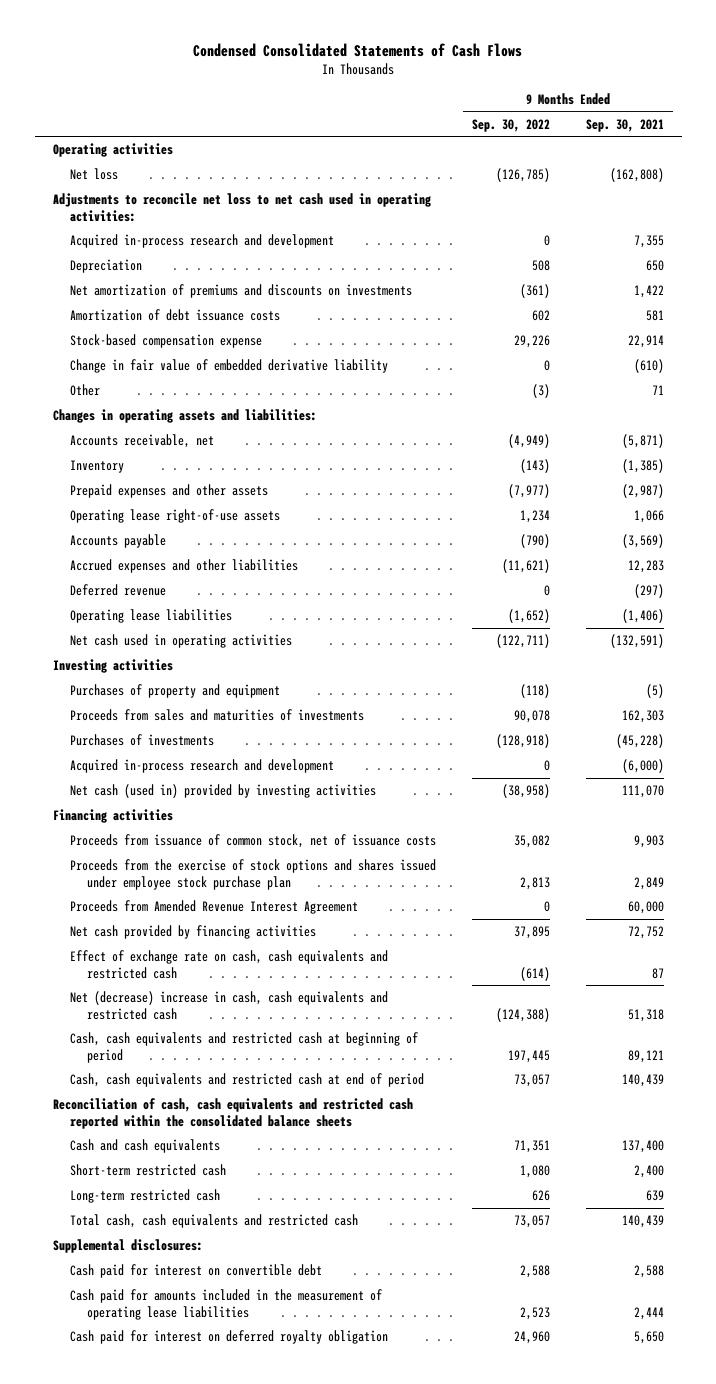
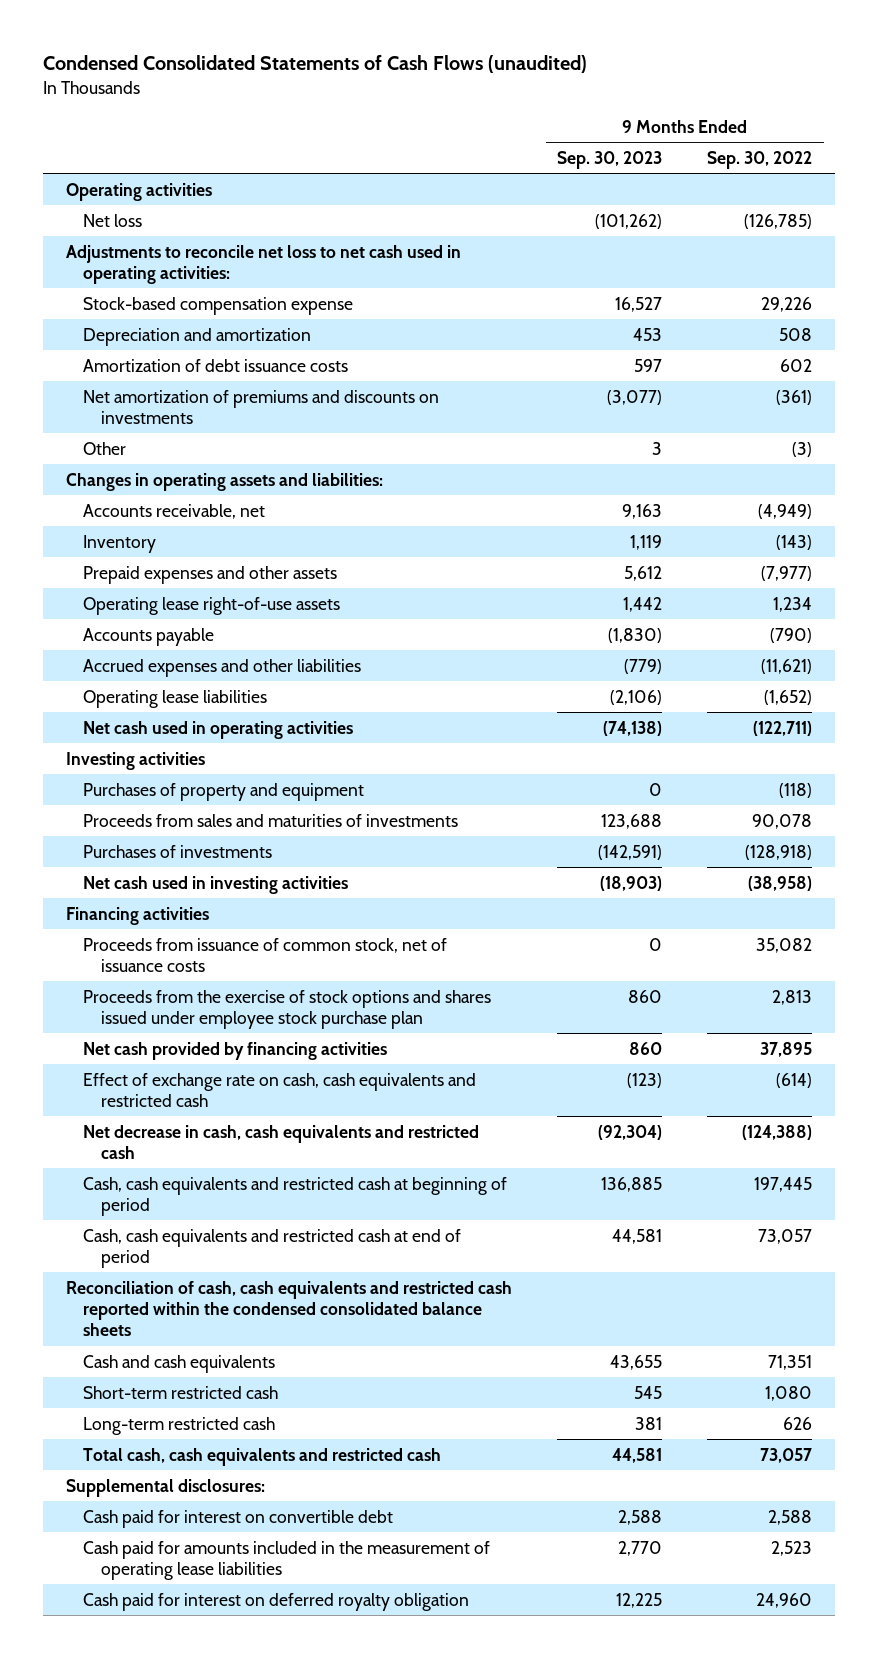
[193,42,523,57] Condensed Consolidated Statements of Cash Flows -> [43,55,588,74] Condensed Consolidated Statements of Cash Flows (unaudited)
[585,118,664,132] Sep. 30, 2021 -> none
none -> [556,150,662,169] Sep. 30, 2023
[69,234,334,249] Acquired in-process research and development -> none
[69,259,142,274] Depreciation -> none
[69,359,388,374] Change in fair value of embedded derivative liability -> none
none -> [83,327,312,346] Depreciation and amortization
[69,309,280,322] Amortization of debt issuance costs -> [83,358,349,372] Amortization of debt issuance costs
[69,284,412,299] Net amortization of premiums and discounts on investments -> [83,389,440,424] Net amortization of premiums and discounts on investments
[69,584,166,597] Deferred revenue -> none
[69,759,334,774] Acquired in-process research and development -> none
[69,784,376,799] Net cash (used in) provided by investing activities -> [83,875,349,894] Net cash used in investing activities
[69,900,358,915] Proceeds from Amended Revenue Interest Agreement -> none
[69,991,388,1020] Net (decrease) increase in cash, cash equivalents and restricted cash -> [83,1124,480,1159] Net decrease in cash, cash equivalents and restricted cash
[52,1098,413,1129] Reconciliation of cash, cash equivalents and restricted cash reported within the consolidated balance sheets -> [65,1280,512,1337] Reconciliation of cash, cash equivalents and restricted cash reported within the condensed consolidated balance sheets

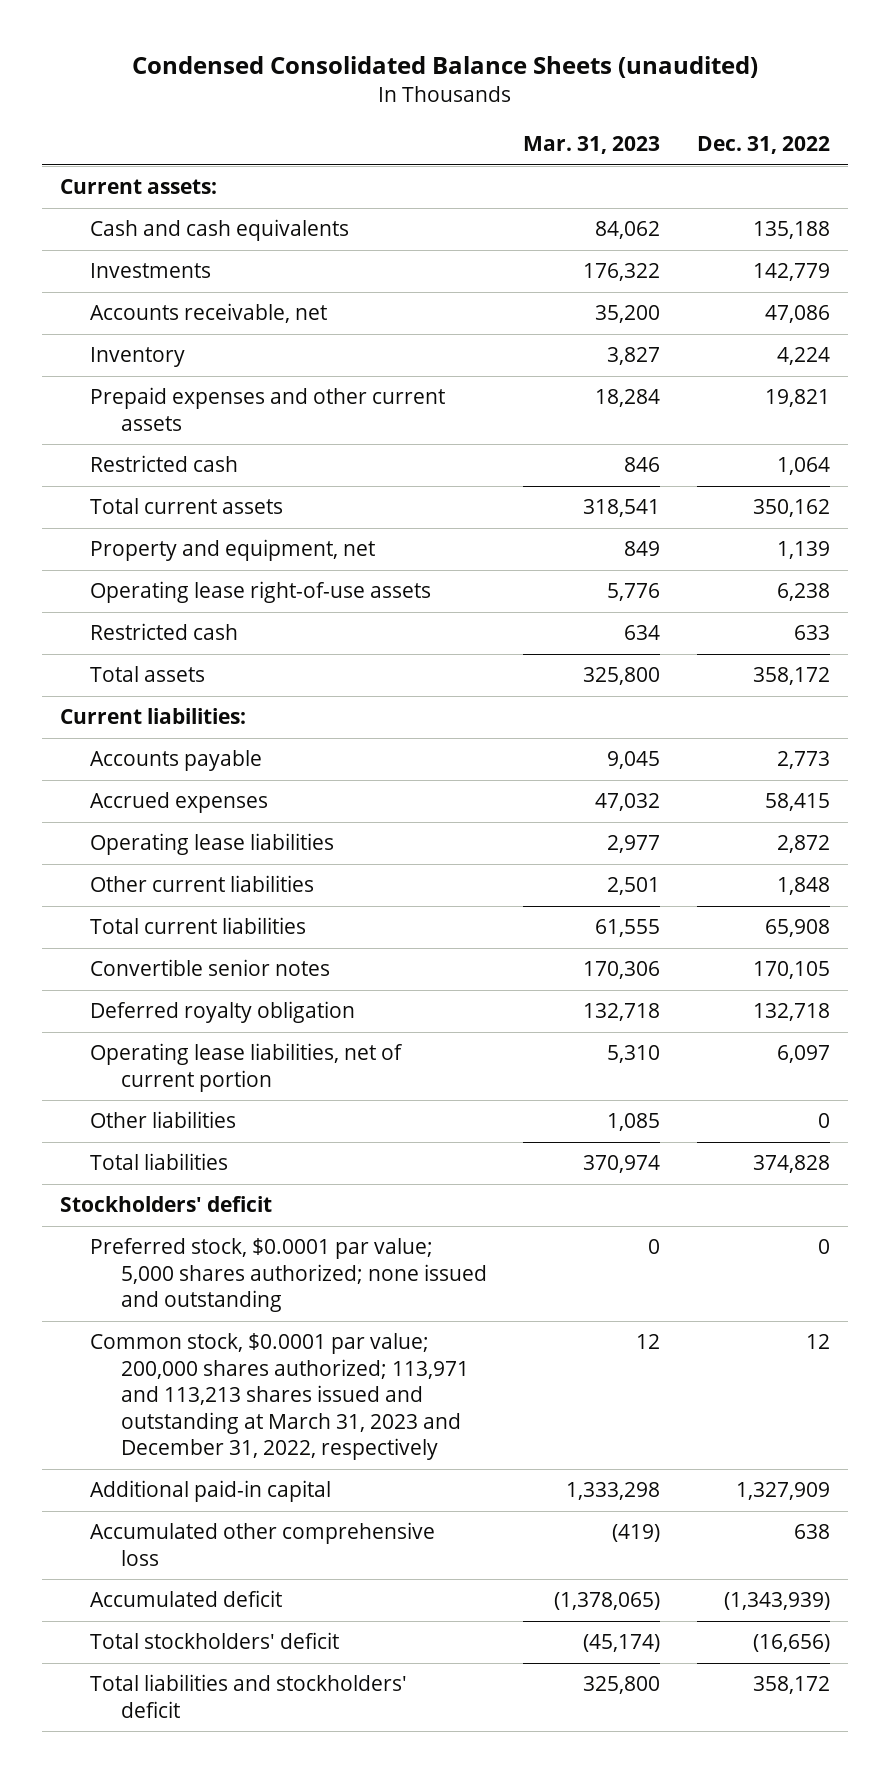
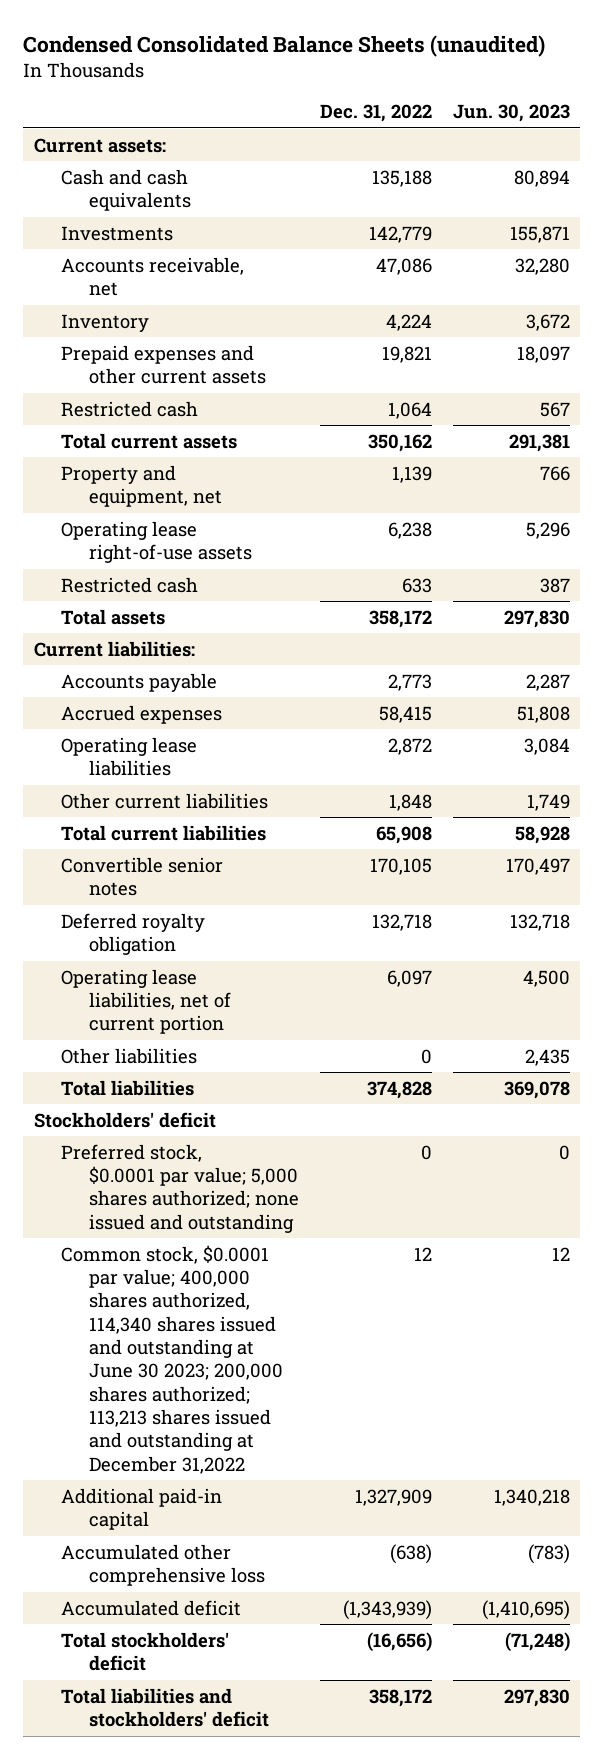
[523,135,661,154] Mar. 31, 2023 -> none
none -> [452,104,570,123] Jun. 30, 2023
[90,1333,470,1461] Common stock, $0.0001 par value; 200,000 shares authorized; 113,971 and 113,213 shares issued and outstanding at March 31, 2023 and December 31, 2022, respectively -> [61,1244,283,1474] Common stock, $0.0001 par value; 400,000 shares authorized, 114,340 shares issued and outstanding at June 30 2023; 200,000 shares authorized; 113,213 shares issued and outstanding at December 31,2022
[793,1524,830,1540] 638 -> [389,1543,432,1564] (638)

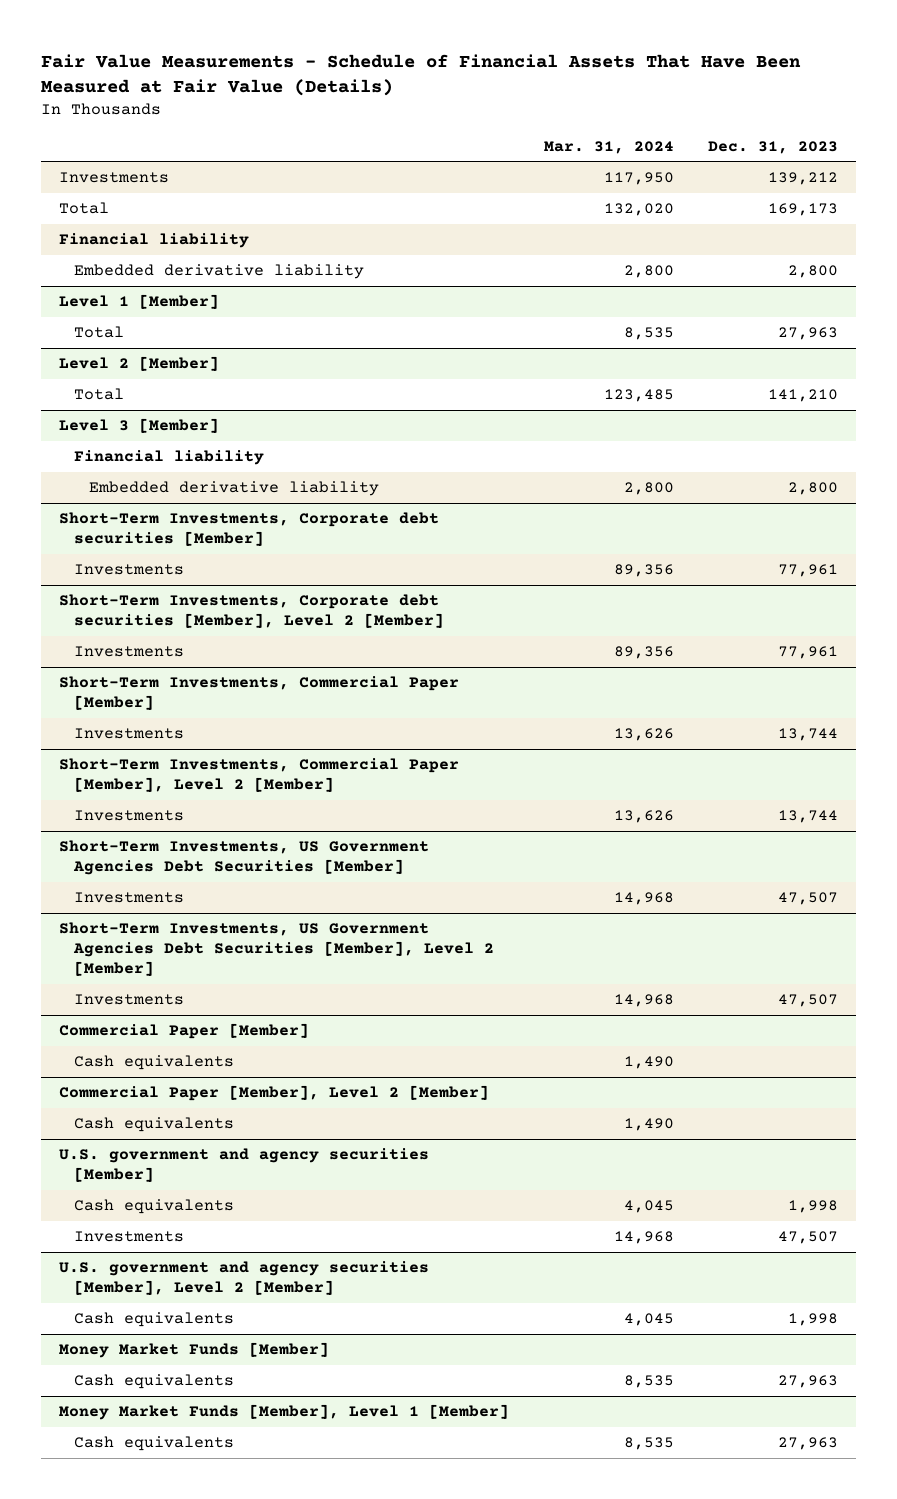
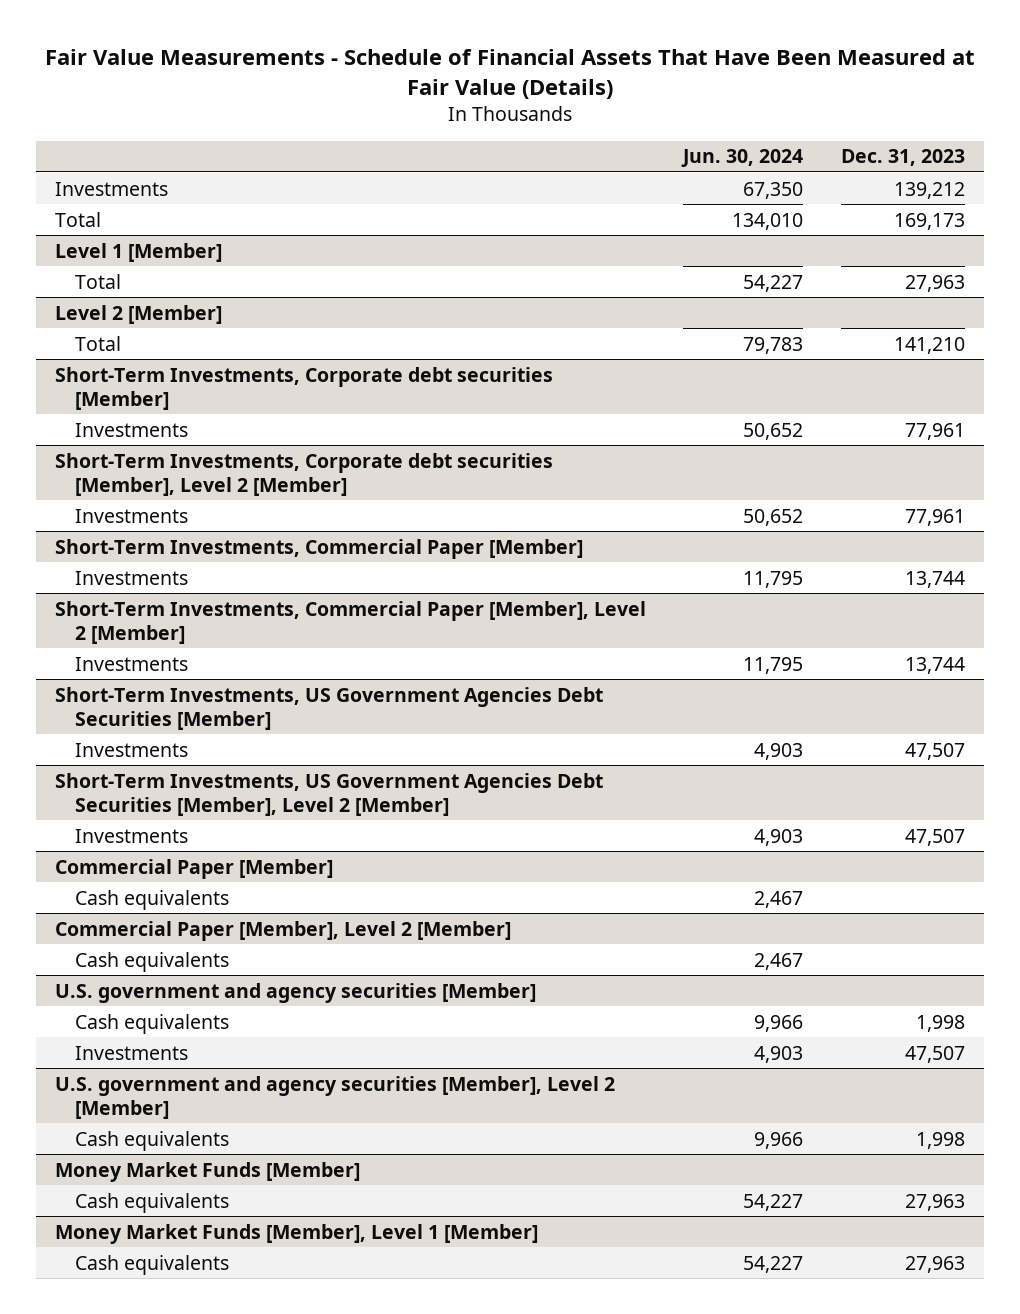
[543,140,674,154] Mar. 31, 2024 -> none
none -> [681,149,804,168] Jun. 30, 2024
[58,233,249,249] Financial liability -> none
[73,264,364,280] Embedded derivative liability -> none
[58,418,219,434] Level 3 [Member] -> none
[73,450,264,466] Financial liability -> none
[88,481,379,497] Embedded derivative liability -> none

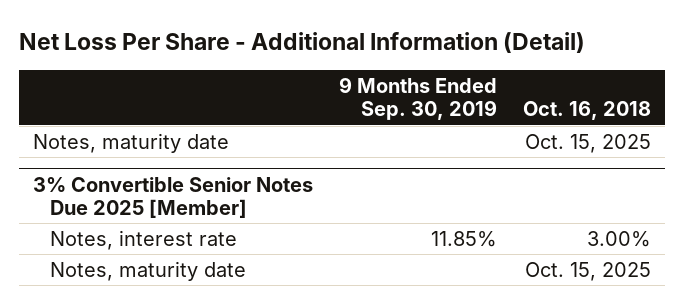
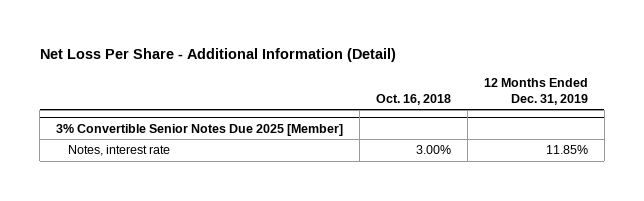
[339,76,498,121] 9 Months Ended Sep. 30, 2019 -> none
none -> [483,78,588,105] 12 Months Ended Dec. 31, 2019
[32,132,229,153] Notes, maturity date -> none
[49,260,246,281] Notes, maturity date -> none

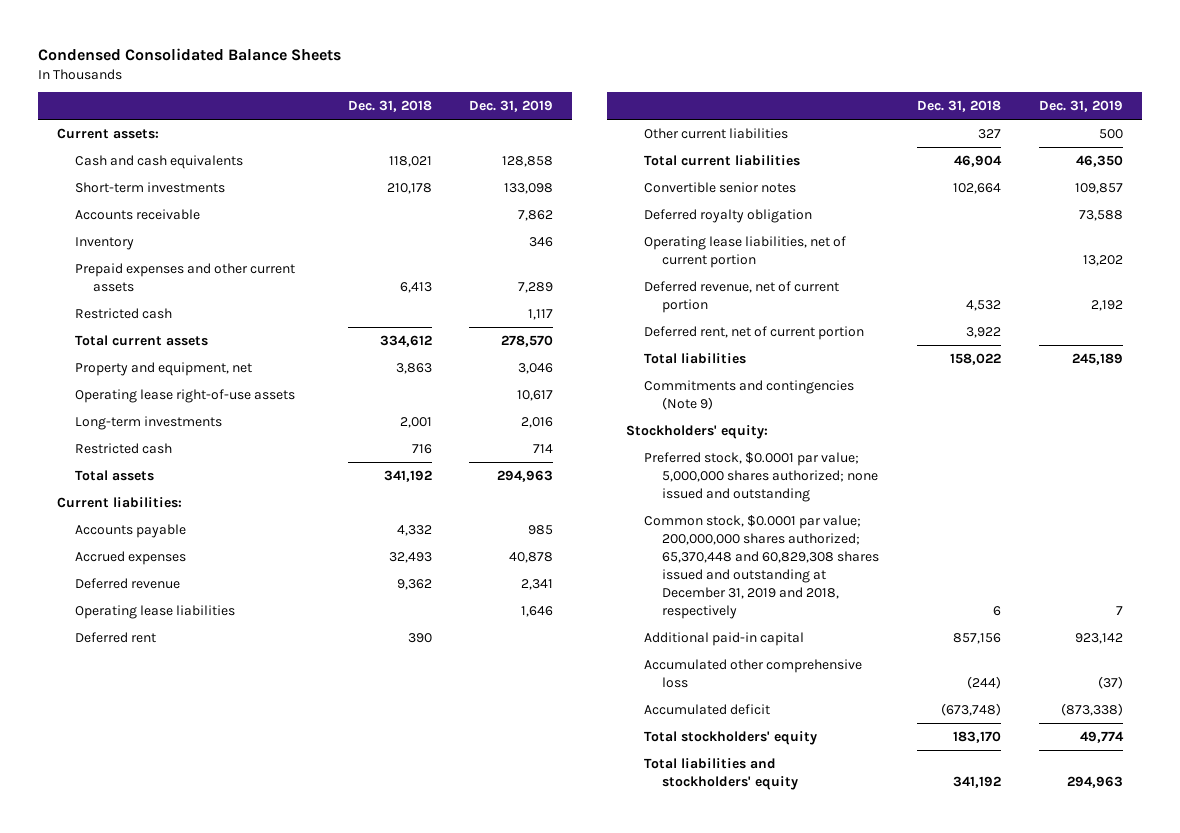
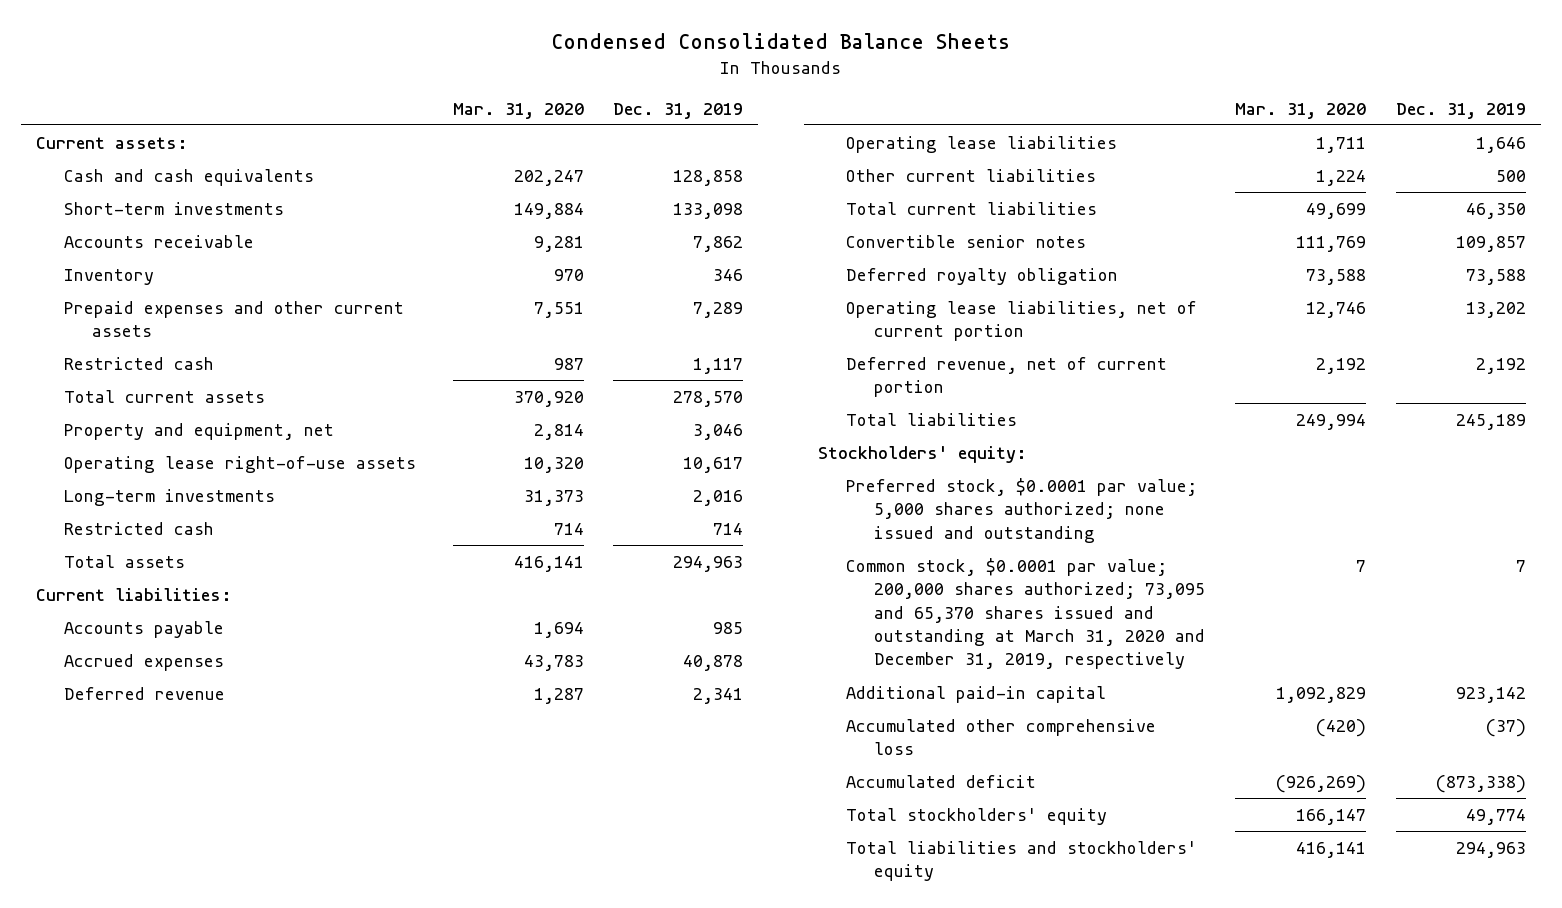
[347,100,432,113] Dec. 31, 2018 -> none
none -> [452,102,584,119] Mar. 31, 2020
[74,631,156,643] Deferred rent -> none
[643,325,864,340] Deferred rent, net of current portion -> none
[643,379,854,410] Commitments and contingencies (Note 9) -> none
[643,451,878,502] Preferred stock, $0.0001 par value; 5,000,000 shares authorized; none issued and outstanding -> [846,477,1198,543] Preferred stock, $0.0001 par value; 5,000 shares authorized; none issued and outstanding
[643,514,879,619] Common stock, $0.0001 par value; 200,000,000 shares authorized; 65,370,448 and 60,829,308 shares issued and outstanding at December 31, 2019 and 2018, respectively -> [846,557,1206,670] Common stock, $0.0001 par value; 200,000 shares authorized; 73,095 and 65,370 shares issued and outstanding at March 31, 2020 and December 31, 2019, respectively

